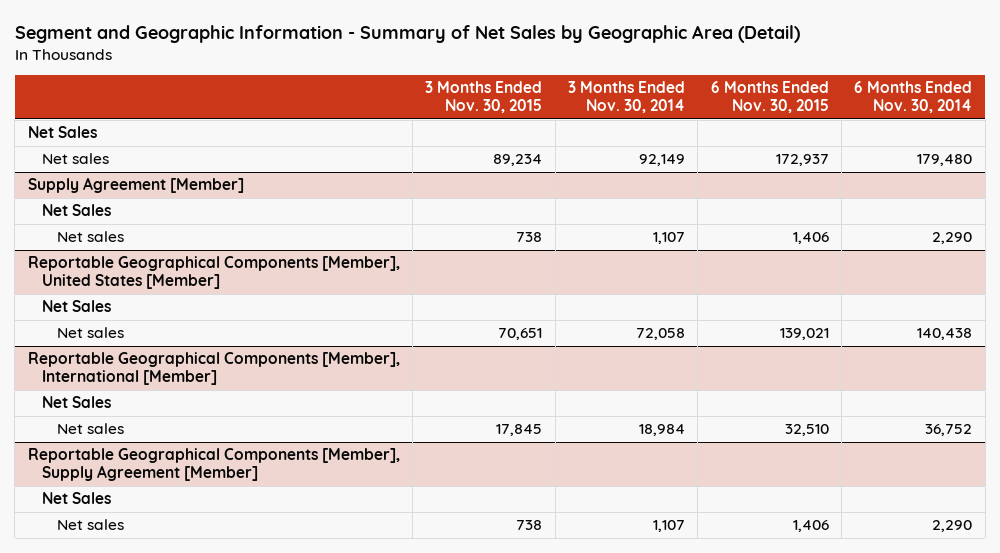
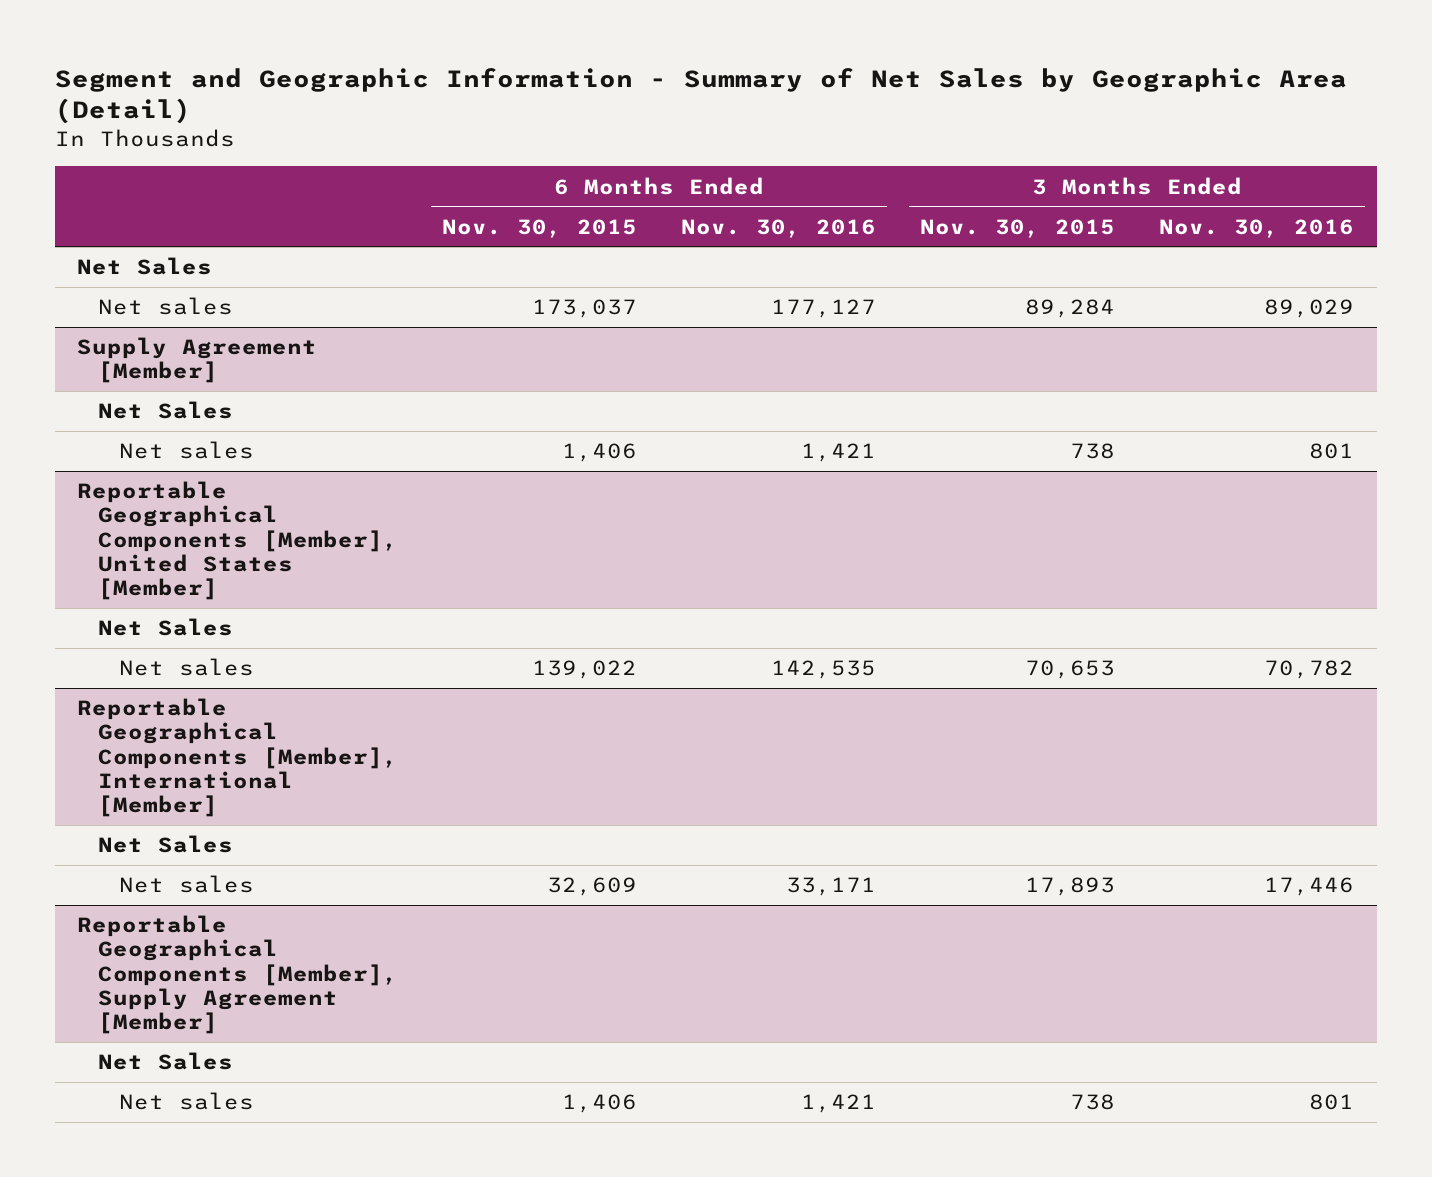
[567,81,685,114] 3 Months Ended Nov. 30, 2014 -> none
[854,81,973,114] 6 Months Ended Nov. 30, 2014 -> none
none -> [681,218,877,238] Nov. 30, 2016
none -> [1159,218,1355,238] Nov. 30, 2016
[493,154,543,167] 89,234 -> [1025,299,1116,319] 89,284
[775,154,829,167] 172,937 -> [532,299,638,319] 173,037
[498,328,543,341] 70,651 -> [1025,660,1116,680] 70,653
[779,328,829,341] 139,021 -> [532,660,638,680] 139,022
[496,424,543,437] 17,845 -> [1025,877,1116,897] 17,893
[784,424,829,437] 32,510 -> [547,877,638,897] 32,609

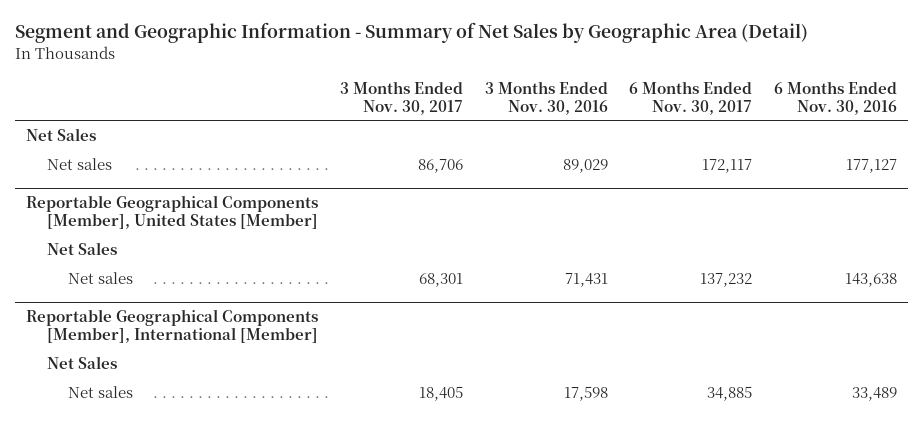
[442,218,638,238] Nov. 30, 2015 -> none
[920,218,1116,238] Nov. 30, 2015 -> none
none -> [339,80,463,115] 3 Months Ended Nov. 30, 2017
none -> [629,80,753,115] 6 Months Ended Nov. 30, 2017
[77,337,318,384] Supply Agreement [Member] -> none
[97,401,233,420] Net Sales -> none
[118,441,254,460] Net sales -> none
[771,660,877,680] 142,535 -> [845,272,898,287] 143,638
[1264,660,1355,680] 70,782 -> [564,272,608,287] 71,431
[77,915,398,1035] Reportable Geographical Components [Member], Supply Agreement [Member] -> none
[97,1052,233,1071] Net Sales -> none
[118,1092,254,1111] Net sales -> none
[786,877,877,897] 33,171 -> [852,386,898,401] 33,489
[1264,877,1355,897] 17,446 -> [563,385,608,401] 17,598

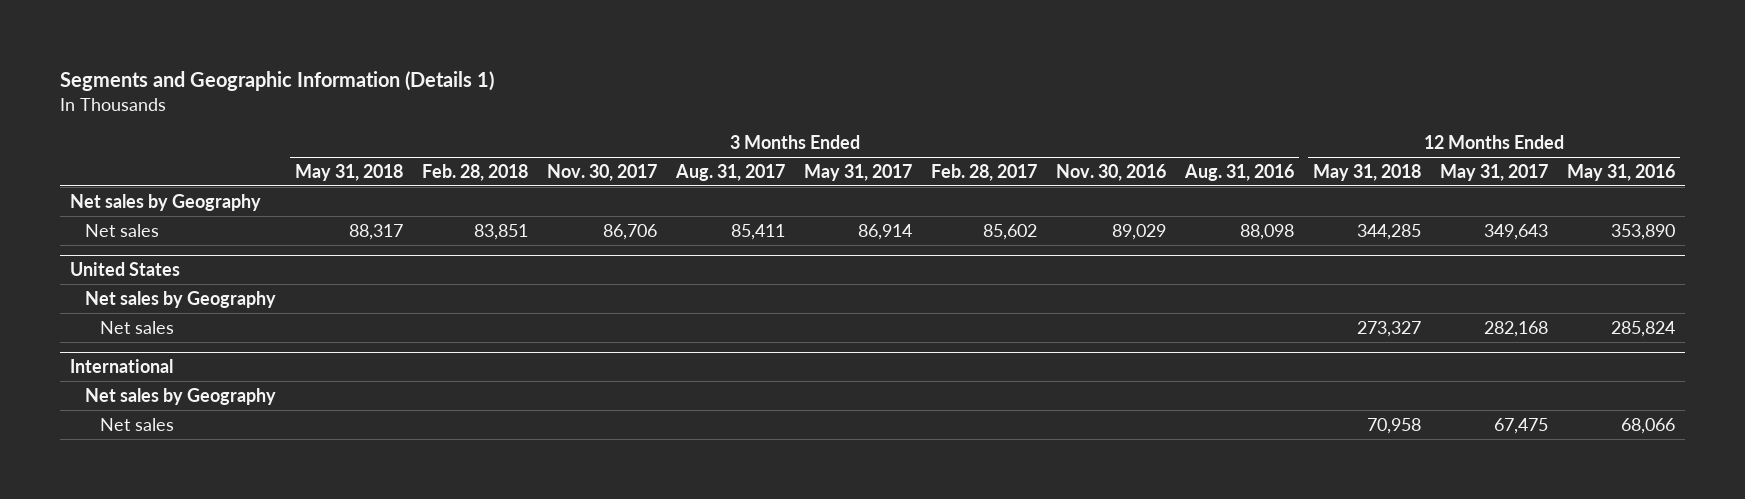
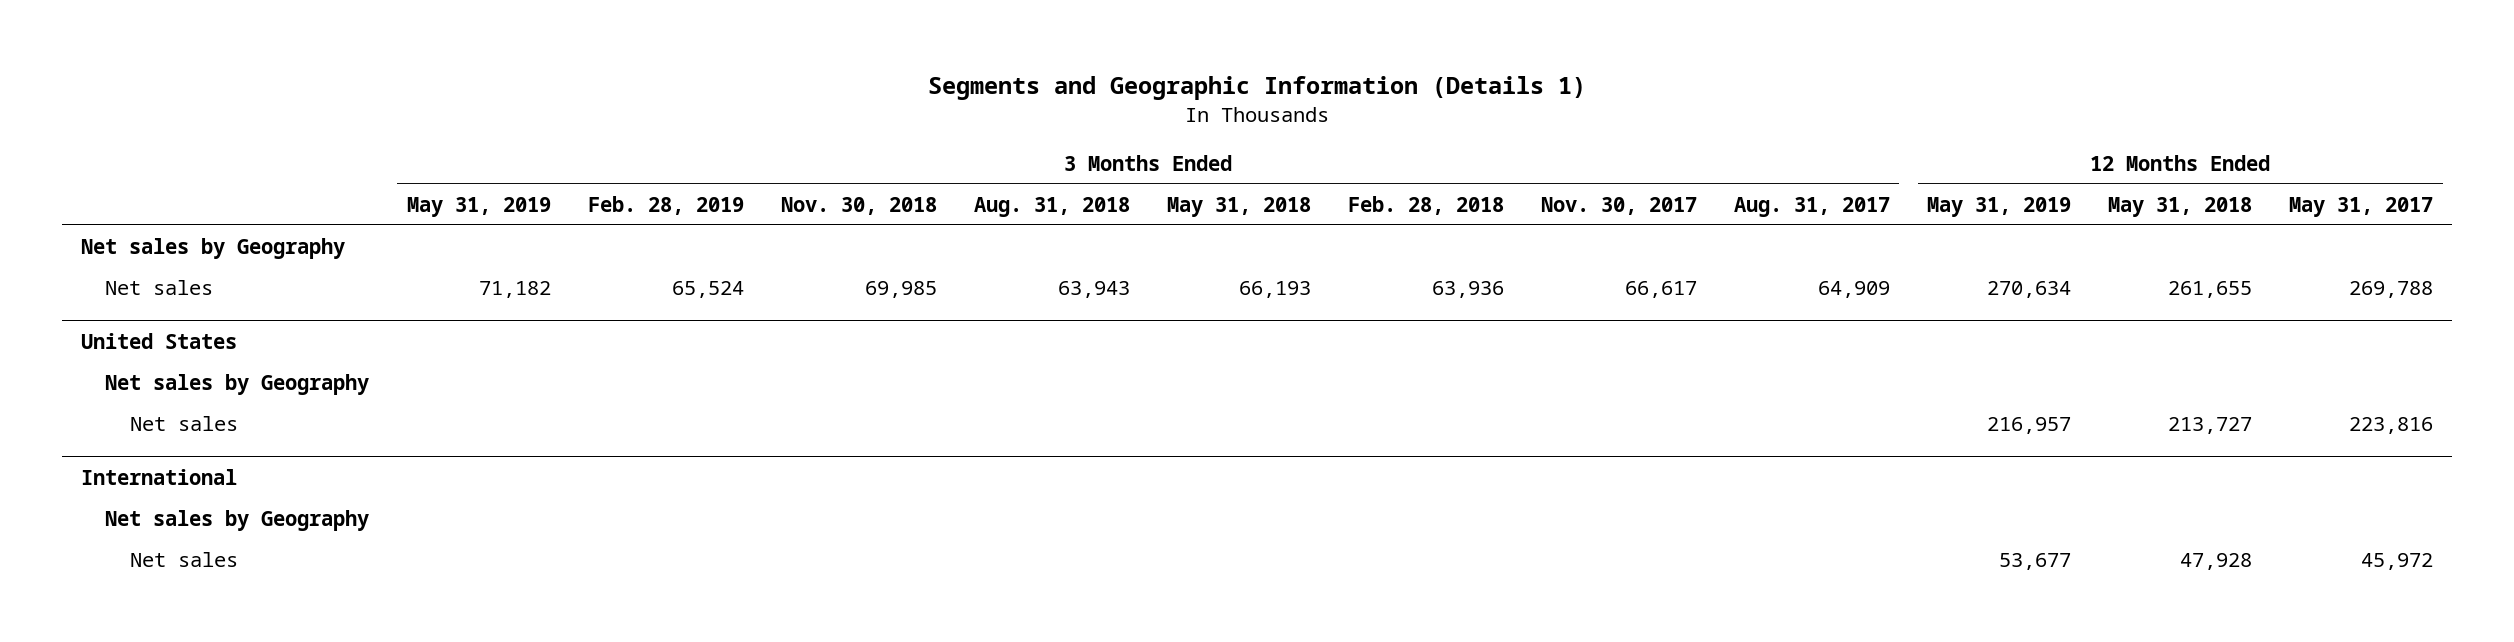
[804,163,913,181] May 31, 2017 -> none
[931,163,1038,181] Feb. 28, 2017 -> none
[1056,163,1167,181] Nov. 30, 2016 -> none
[1184,163,1295,181] Aug. 31, 2016 -> none
[1567,163,1676,181] May 31, 2016 -> none
none -> [406,196,551,217] May 31, 2019
none -> [587,195,744,215] Feb. 28, 2019
none -> [780,196,937,215] Nov. 30, 2018
none -> [973,196,1130,217] Aug. 31, 2018
none -> [1927,196,2072,217] May 31, 2019
[348,223,403,240] 88,317 -> [1238,280,1311,298] 66,193
[473,223,528,240] 83,851 -> [1431,280,1504,298] 63,936
[602,223,657,240] 86,706 -> [1624,280,1697,298] 66,617
[730,223,785,240] 85,411 -> [1818,280,1891,298] 64,909
[1357,223,1422,240] 344,285 -> [2168,280,2253,298] 261,655
[1484,223,1549,240] 349,643 -> [2349,280,2434,298] 269,788
[1357,320,1422,337] 273,327 -> [2168,416,2253,434] 213,727
[1484,320,1549,337] 282,168 -> [2349,416,2434,434] 223,816
[1367,417,1422,434] 70,958 -> [2180,552,2253,570] 47,928
[1494,417,1549,434] 67,475 -> [2361,552,2434,570] 45,972

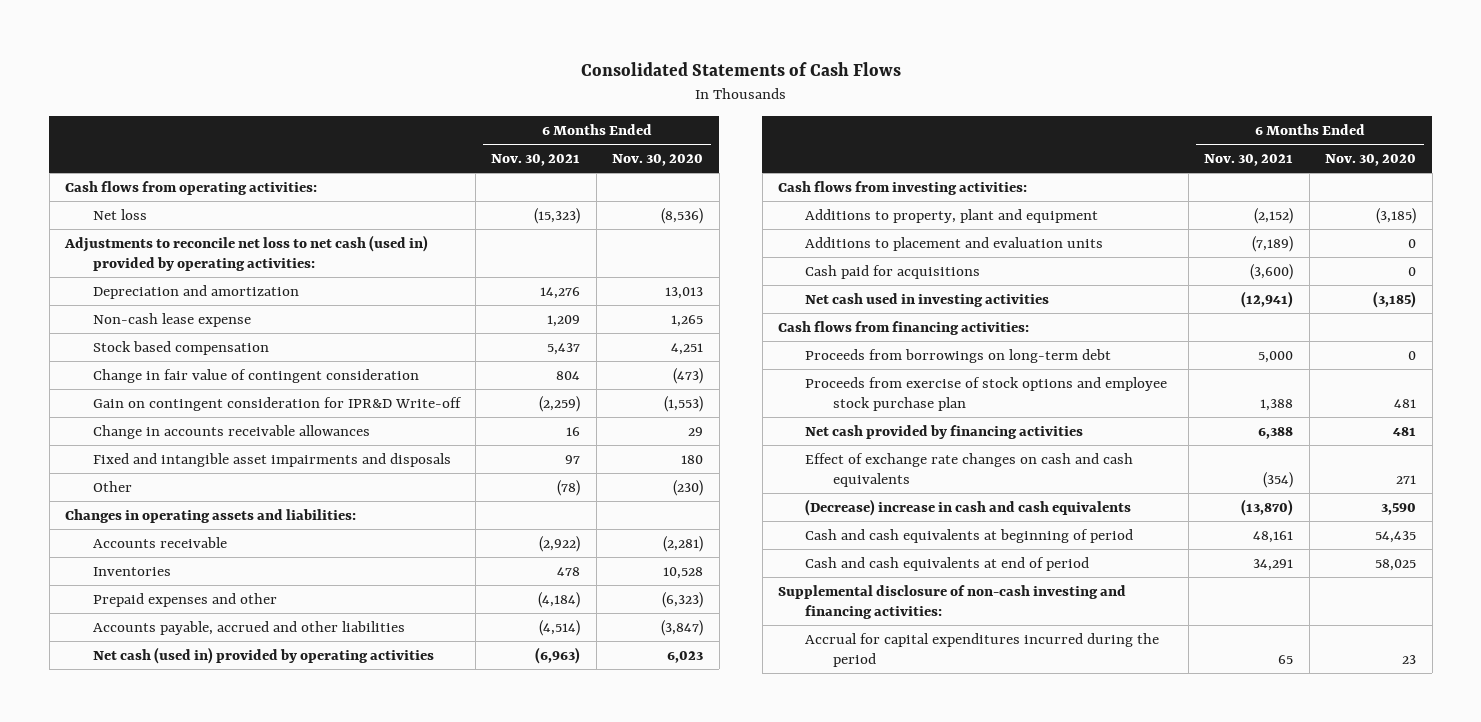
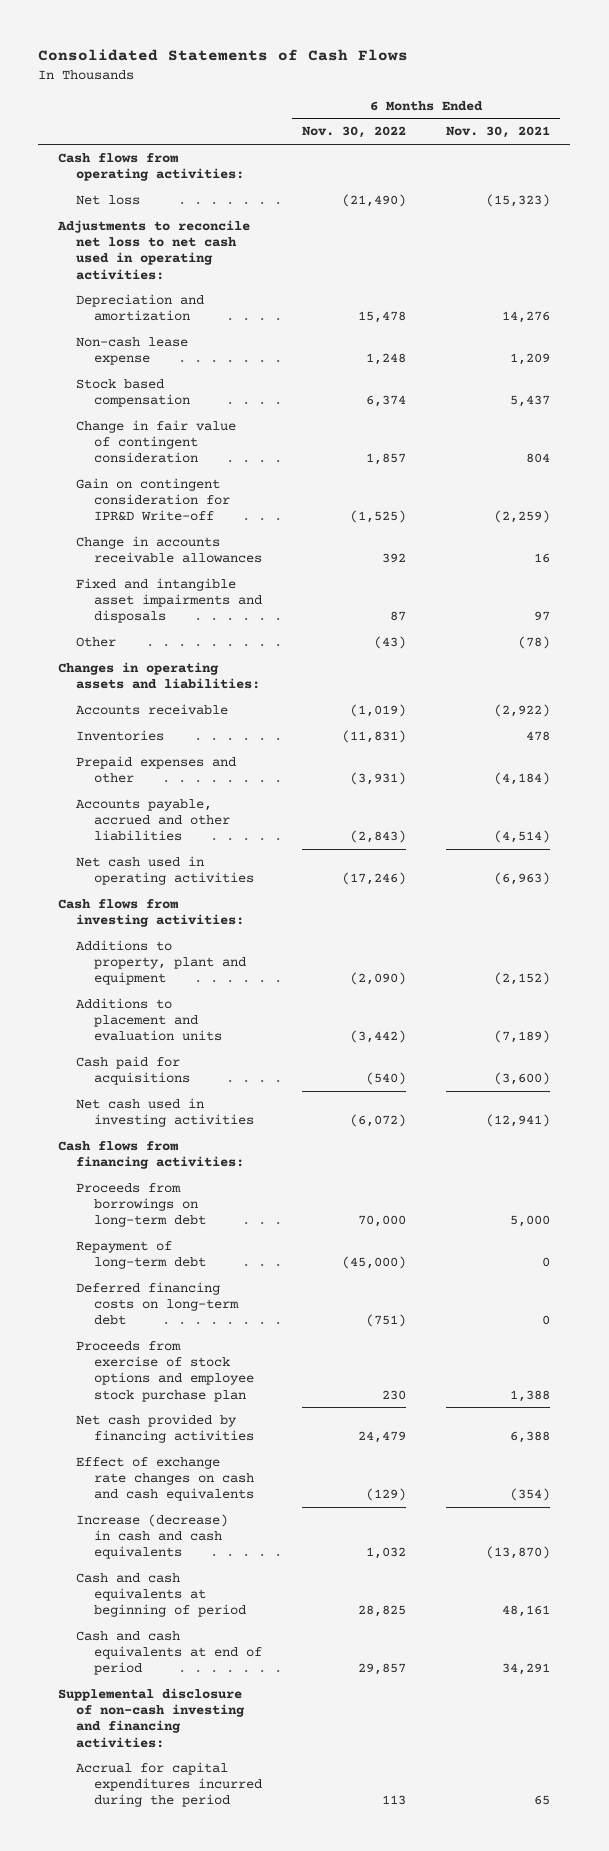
[612,154,704,167] Nov. 30, 2020 -> none
none -> [302,126,407,139] Nov. 30, 2022
[64,234,429,272] Adjustments to reconcile net loss to net cash (used in) provided by operating activities: -> [57,219,251,280] Adjustments to reconcile net loss to net cash used in operating activities:
[92,646,434,664] Net cash (used in) provided by operating activities -> [76,855,255,886] Net cash used in operating activities
none -> [76,1240,207,1270] Repayment of long-term debt
none -> [76,1281,240,1326] Deferred financing costs on long-term debt
[805,498,1132,516] (Decrease) increase in cash and cash equivalents -> [76,1513,229,1560] Increase (decrease) in cash and cash equivalents

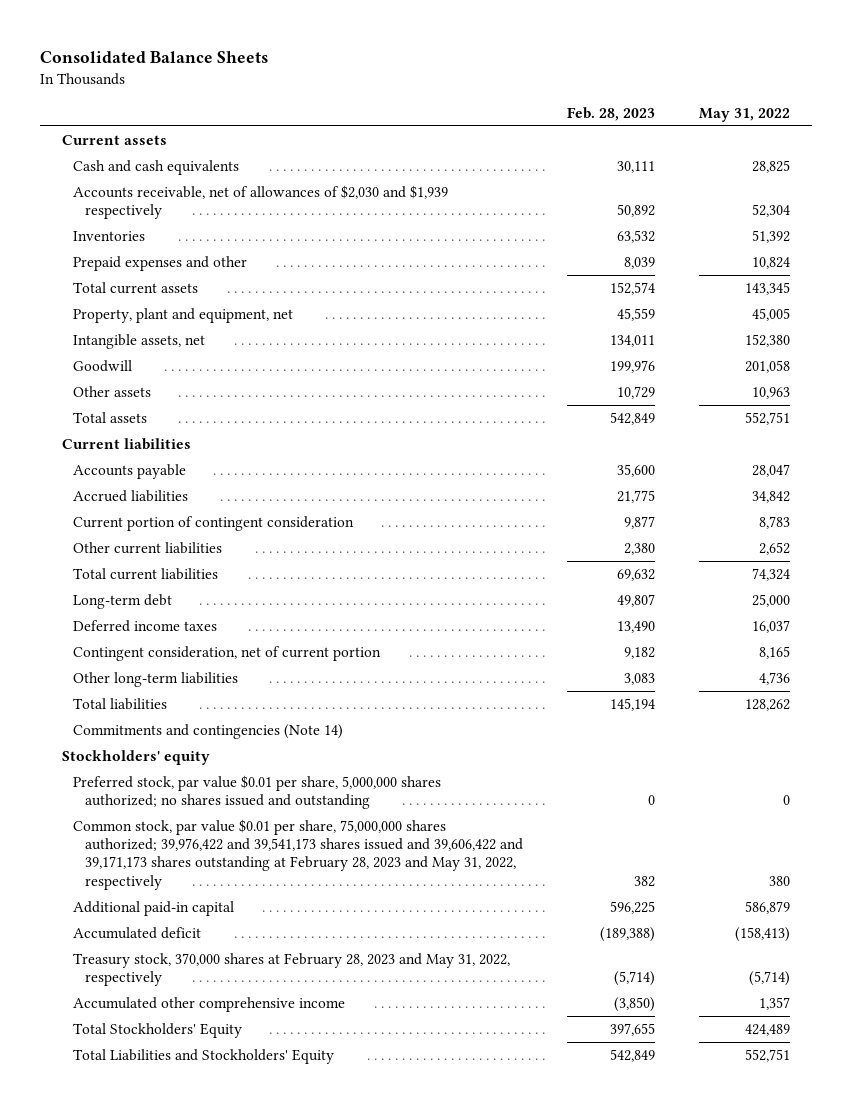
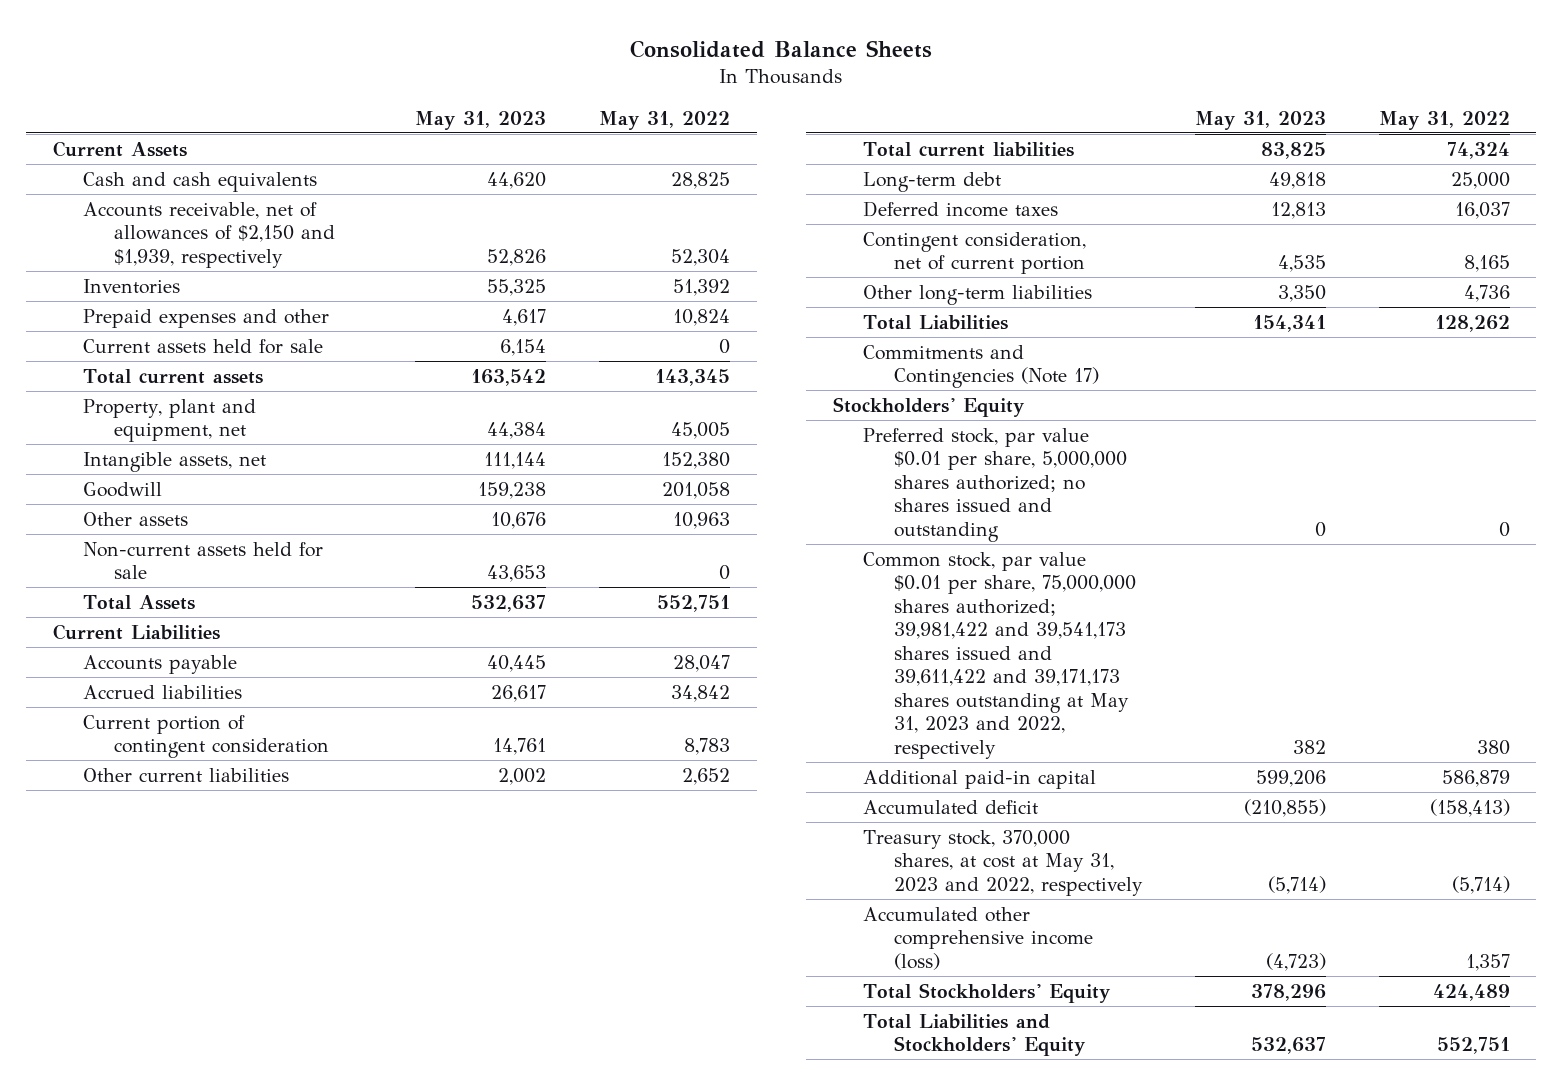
[566,106,655,121] Feb. 28, 2023 -> none
none -> [414,110,546,130] May 31, 2023
[61,135,167,146] Current assets -> [52,140,187,157] Current Assets
[73,185,449,220] Accounts receivable, net of allowances of $2,030 and $1,939 respectively -> [83,201,335,268] Accounts receivable, net of allowances of $2,150 and $1,939, respectively
none -> [83,338,324,354] Current assets held for sale
none -> [83,541,324,580] Non-current assets held for sale
[73,412,148,424] Total assets -> [83,594,196,610] Total Assets
[61,438,191,451] Current liabilities -> [52,623,220,640] Current Liabilities
[73,698,168,711] Total liabilities -> [863,314,1009,330] Total Liabilities
[73,724,344,740] Commitments and contingencies (Note 14) -> [863,344,1099,389] Commitments and Contingencies (Note 17)
[61,750,210,766] Stockholders' equity -> [832,396,1025,417] Stockholders' Equity
[73,819,523,890] Common stock, par value $0.01 per share, 75,000,000 shares authorized; 39,976,422 and 39,541,173 shares issued and 39,606,422 and 39,171,173 shares outstanding at February 28, 2023 and May 31, 2022, respectively -> [863,551,1136,759] Common stock, par value $0.01 per share, 75,000,000 shares authorized; 39,981,422 and 39,541,173 shares issued and 39,611,422 and 39,171,173 shares outstanding at May 31, 2023 and 2022, respectively
[73,953,511,987] Treasury stock, 370,000 shares at February 28, 2023 and May 31, 2022, respectively -> [863,829,1143,896] Treasury stock, 370,000 shares, at cost at May 31, 2023 and 2022, respectively
[73,997,346,1013] Accumulated other comprehensive income -> [863,906,1093,970] Accumulated other comprehensive income (loss)

